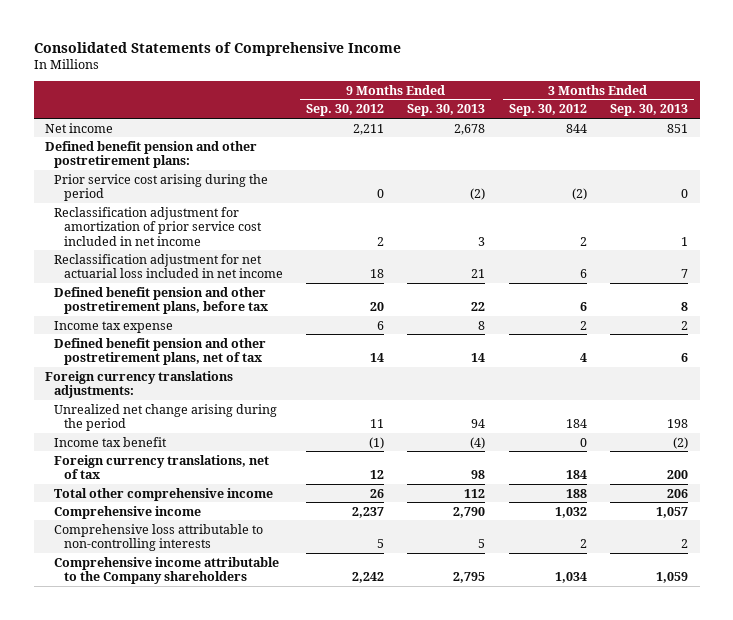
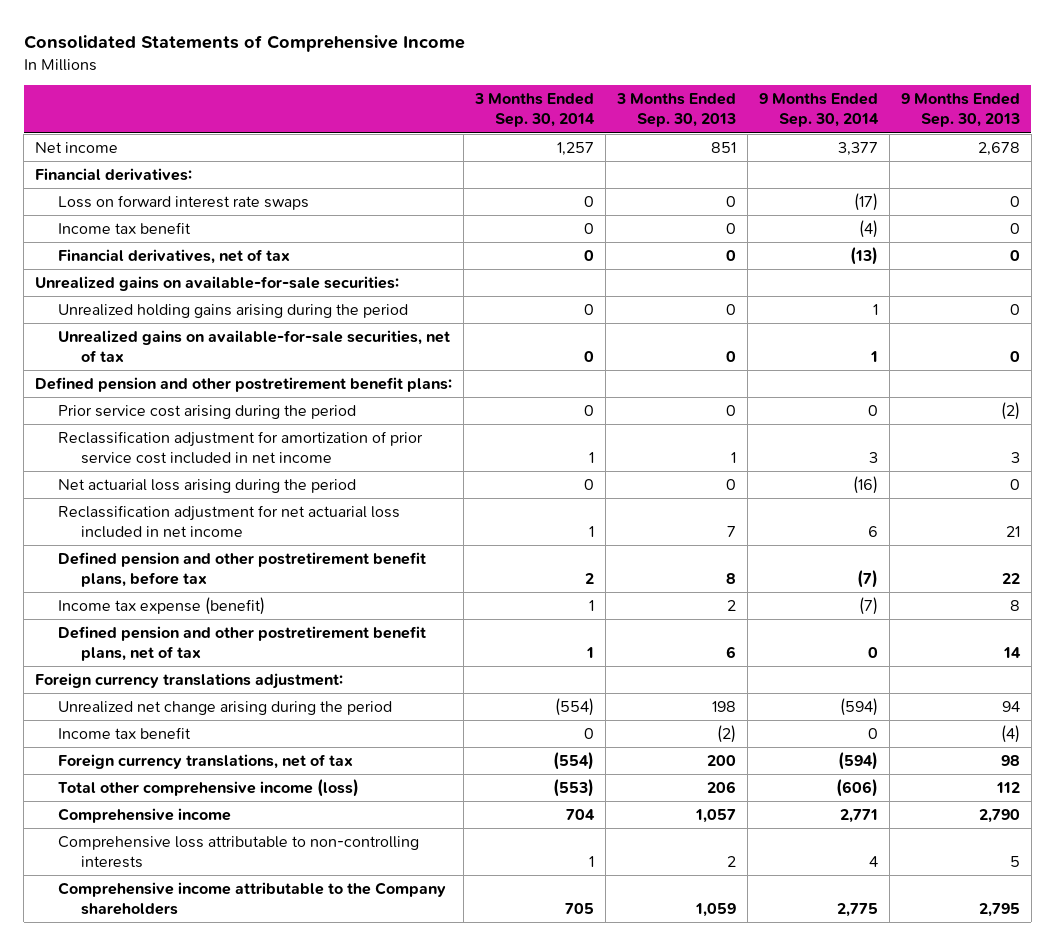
[306,104,385,117] Sep. 30, 2012 -> none
[508,104,587,117] Sep. 30, 2012 -> none
none -> [474,93,596,128] 3 Months Ended Sep. 30, 2014
none -> [758,93,879,128] 9 Months Ended Sep. 30, 2014
none -> [35,167,193,181] Financial derivatives:
none -> [57,194,309,210] Loss on forward interest rate swaps
none -> [57,221,191,234] Income tax benefit
none -> [57,248,290,264] Financial derivatives, net of tax
none -> [35,275,400,291] Unrealized gains on available-for-sale securities:
none -> [57,303,408,318] Unrealized holding gains arising during the period
none -> [57,329,450,362] Unrealized gains on available-for-sale securities, net of tax
[45,140,258,169] Defined benefit pension and other postretirement plans: -> [35,376,453,392] Defined pension and other postretirement benefit plans:
none -> [57,478,356,493] Net actuarial loss arising during the period
[54,286,268,315] Defined benefit pension and other postretirement plans, before tax -> [57,551,426,587] Defined pension and other postretirement benefit plans, before tax
[54,320,174,333] Income tax expense -> [57,596,265,615] Income tax expense (benefit)
[54,337,267,366] Defined benefit pension and other postretirement plans, net of tax -> [57,625,426,661] Defined pension and other postretirement benefit plans, net of tax
[45,370,234,399] Foreign currency translations adjustments: -> [35,672,344,689] Foreign currency translations adjustment:
[54,487,274,501] Total other comprehensive income -> [57,778,359,797] Total other comprehensive income (loss)

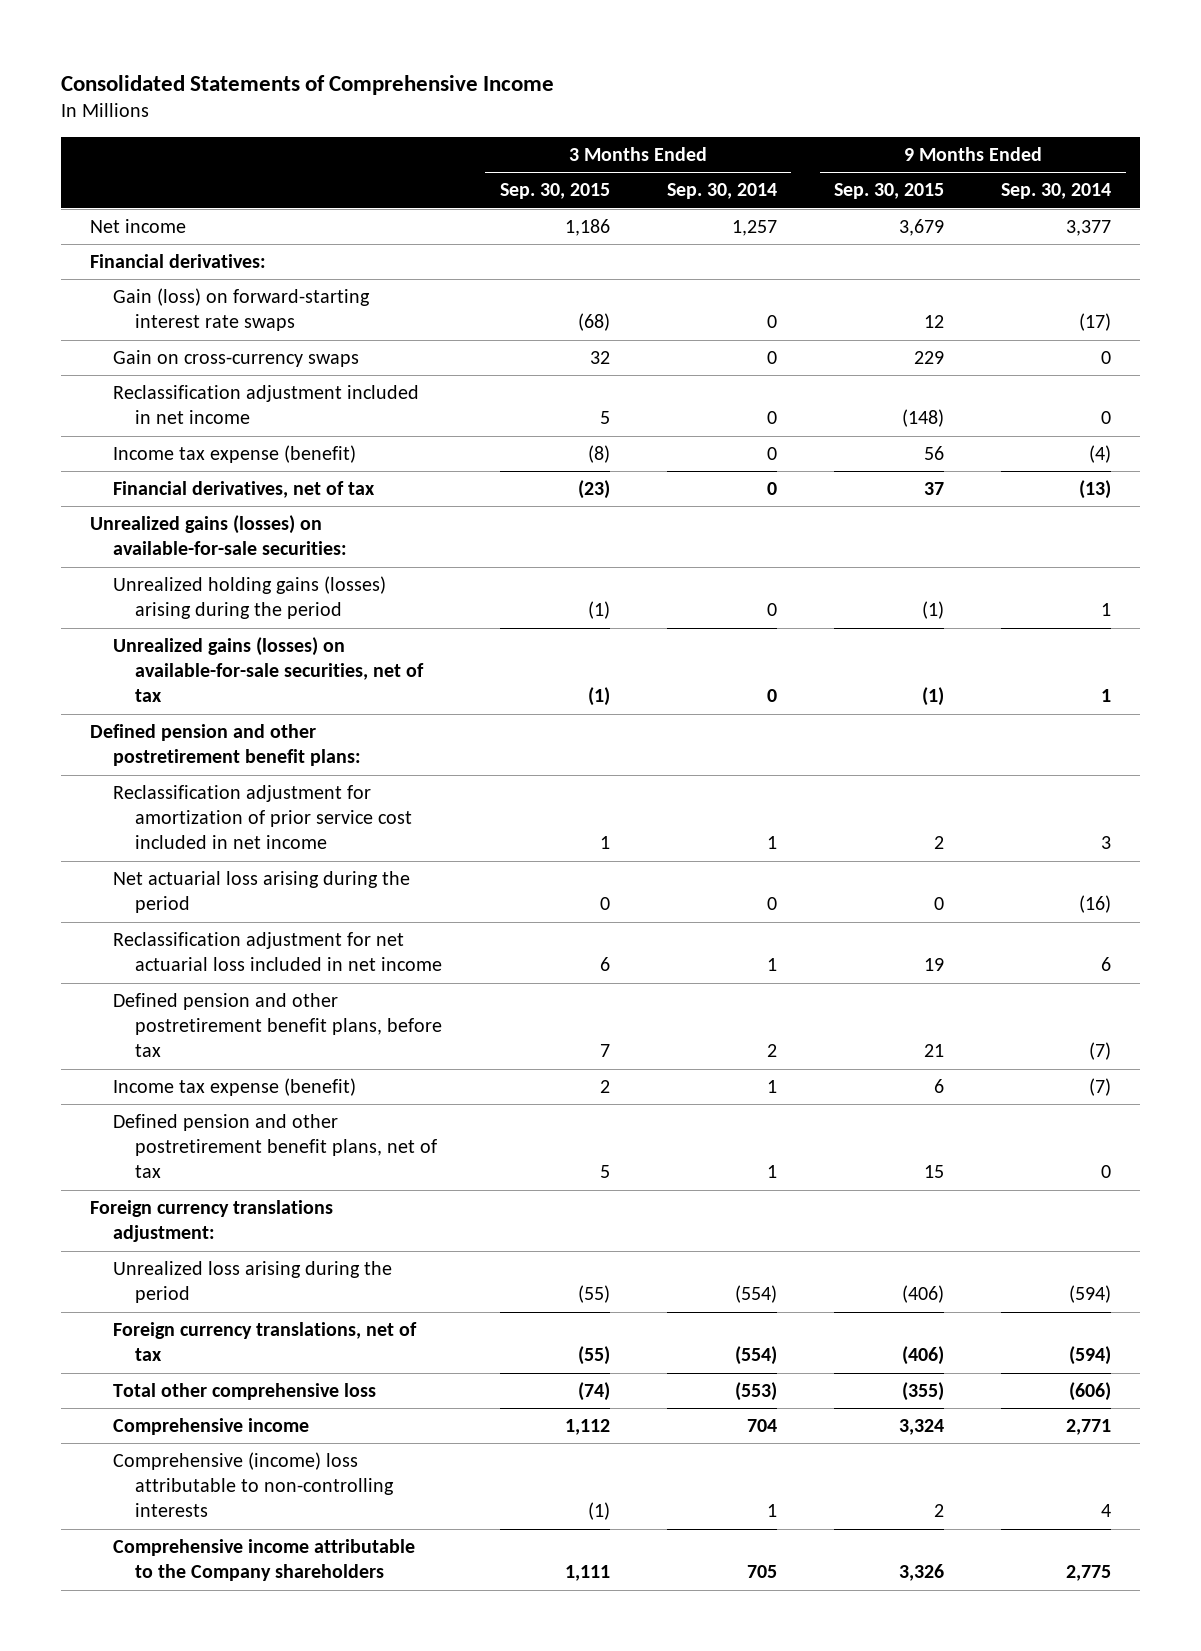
[615,93,736,128] 3 Months Ended Sep. 30, 2013 -> none
[900,93,1020,128] 9 Months Ended Sep. 30, 2013 -> none
none -> [499,183,610,200] Sep. 30, 2015
none -> [834,183,945,200] Sep. 30, 2015
[57,194,309,210] Loss on forward interest rate swaps -> [112,288,370,332] Gain (loss) on forward-starting interest rate swaps
none -> [112,350,359,368] Gain on cross-currency swaps
none -> [112,385,419,425] Reclassification adjustment included in net income
[57,221,191,234] Income tax benefit -> [112,445,356,464] Income tax expense (benefit)
[35,275,400,291] Unrealized gains on available-for-sale securities: -> [89,515,347,556] Unrealized gains (losses) on available-for-sale securities:
[57,303,408,318] Unrealized holding gains arising during the period -> [112,576,386,620] Unrealized holding gains (losses) arising during the period
[57,329,450,362] Unrealized gains on available-for-sale securities, net of tax -> [112,637,425,703] Unrealized gains (losses) on available-for-sale securities, net of tax
[57,404,356,419] Prior service cost arising during the period -> none
[57,726,191,739] Income tax benefit -> none
[57,700,392,715] Unrealized net change arising during the period -> [112,1261,392,1304] Unrealized loss arising during the period
[57,778,359,797] Total other comprehensive income (loss) -> [112,1383,376,1401] Total other comprehensive loss
[57,835,419,868] Comprehensive loss attributable to non-controlling interests -> [112,1452,395,1518] Comprehensive (income) loss attributable to non-controlling interests

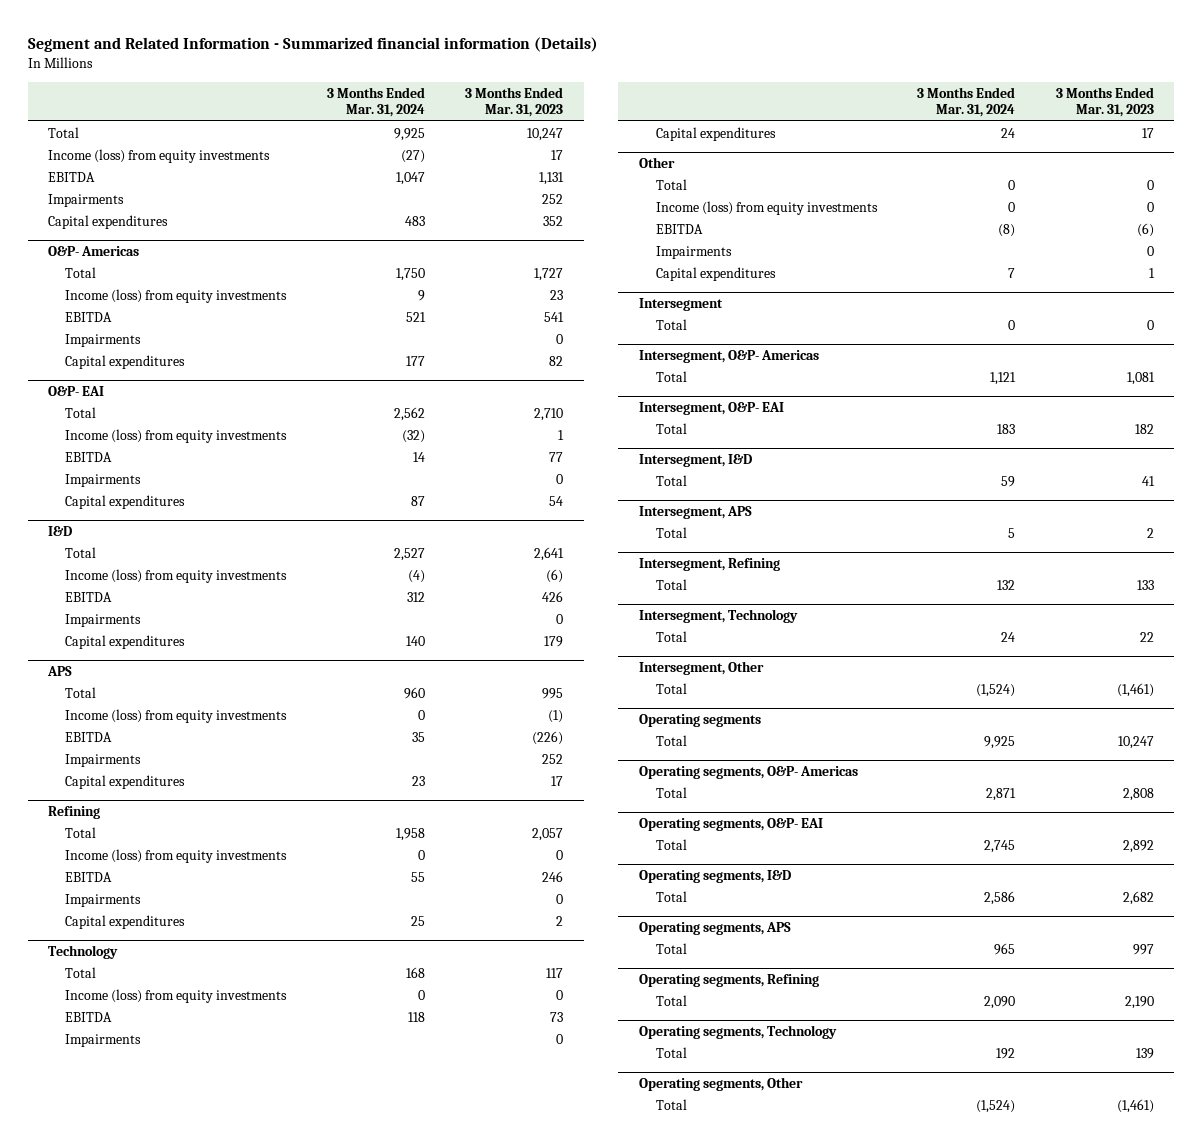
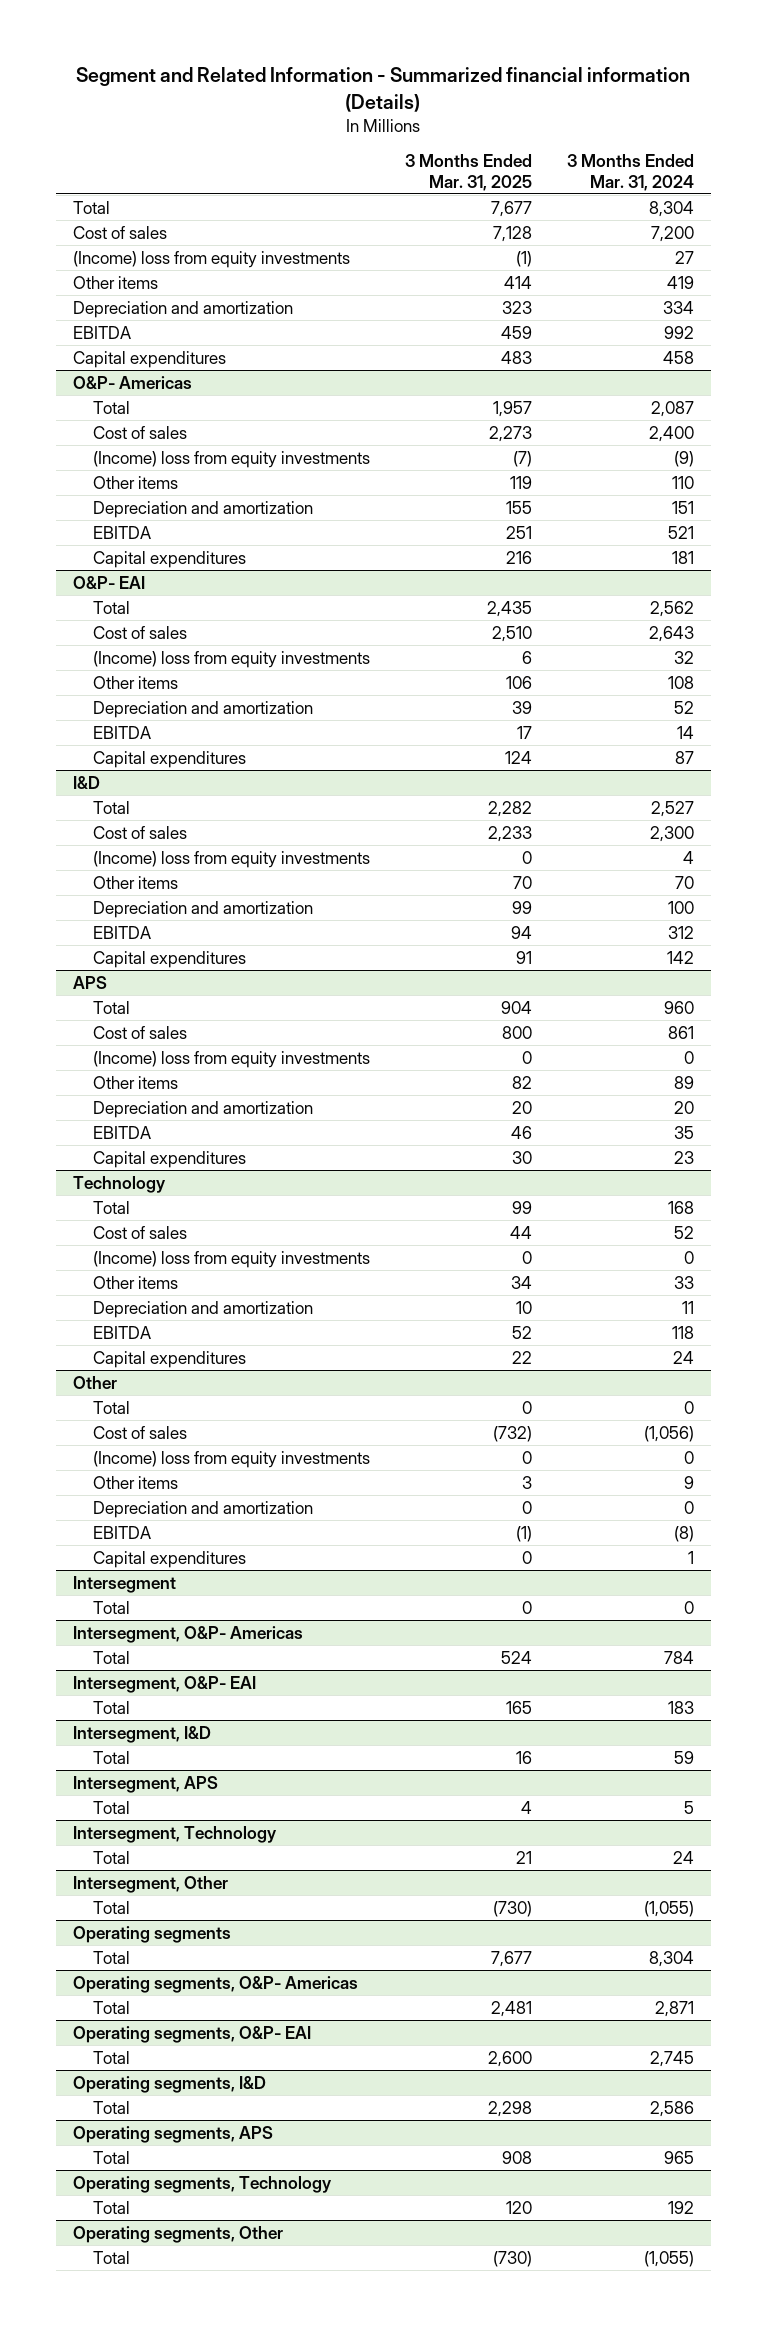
[465,86,564,118] 3 Months Ended Mar. 31, 2023 -> none
none -> [404,154,532,191] 3 Months Ended Mar. 31, 2025
[48,193,125,207] Impairments -> none
[393,127,425,141] 9,925 -> [648,200,694,217] 8,304
none -> [72,225,167,239] Cost of sales
[48,148,271,163] Income (loss) from equity investments -> [72,250,350,268] (Income) loss from equity investments
[400,149,425,163] (27) -> [674,250,694,264] 27
none -> [72,275,158,289] Other items
none -> [72,300,293,318] Depreciation and amortization
[395,171,425,185] 1,047 -> [663,325,694,339] 992
[404,215,425,226] 483 -> [662,350,694,364] 458
[395,267,425,281] 1,750 -> [650,400,694,417] 2,087
none -> [93,425,188,439] Cost of sales
[64,288,287,303] Income (loss) from equity investments -> [93,450,371,468] (Income) loss from equity investments
[417,289,425,301] 9 -> [673,450,694,467] (9)
none -> [93,475,179,489] Other items
none -> [93,500,314,518] Depreciation and amortization
[64,333,141,347] Impairments -> none
[405,355,425,366] 177 -> [671,550,694,564] 181
none -> [93,625,188,639] Cost of sales
[64,428,287,443] Income (loss) from equity investments -> [93,650,371,668] (Income) loss from equity investments
[401,429,425,443] (32) -> [673,650,694,664] 32
none -> [93,675,179,689] Other items
none -> [93,700,314,718] Depreciation and amortization
[64,473,141,487] Impairments -> none
none -> [93,825,188,839] Cost of sales
[64,568,287,583] Income (loss) from equity investments -> [93,850,371,868] (Income) loss from equity investments
[407,569,425,583] (4) -> [682,850,694,864] 4
none -> [93,875,179,889] Other items
none -> [93,900,314,918] Depreciation and amortization
[64,613,141,627] Impairments -> none
[405,635,425,646] 140 -> [666,950,694,964] 142
none -> [93,1025,188,1039] Cost of sales
[64,708,287,723] Income (loss) from equity investments -> [93,1050,371,1068] (Income) loss from equity investments
none -> [93,1075,179,1089] Other items
none -> [93,1100,314,1118] Depreciation and amortization
[64,753,141,767] Impairments -> none
[48,806,101,820] Refining -> none
[64,826,96,838] Total -> none
[64,848,287,863] Income (loss) from equity investments -> none
[64,871,112,882] EBITDA -> none
[64,893,141,907] Impairments -> none
[64,914,185,929] Capital expenditures -> none
none -> [93,1225,188,1239] Cost of sales
[64,988,287,1003] Income (loss) from equity investments -> [93,1250,371,1268] (Income) loss from equity investments
none -> [93,1275,179,1289] Other items
none -> [93,1300,314,1318] Depreciation and amortization
[64,1033,141,1047] Impairments -> none
none -> [93,1425,188,1439] Cost of sales
[655,200,878,215] Income (loss) from equity investments -> [93,1450,371,1468] (Income) loss from equity investments
none -> [93,1475,179,1489] Other items
none -> [93,1500,314,1518] Depreciation and amortization
[655,245,732,259] Impairments -> none
[1008,267,1016,278] 7 -> [687,1550,694,1564] 1
[990,371,1017,385] 1,121 -> [663,1650,694,1664] 784
[638,558,780,572] Intersegment, Refining -> none
[655,578,687,590] Total -> none
[976,683,1016,697] (1,524) -> [643,1900,694,1917] (1,055)
[984,735,1016,749] 9,925 -> [648,1950,694,1967] 8,304
[638,974,819,988] Operating segments, Refining -> none
[655,994,687,1006] Total -> none
[976,1099,1016,1113] (1,524) -> [643,2250,694,2267] (1,055)

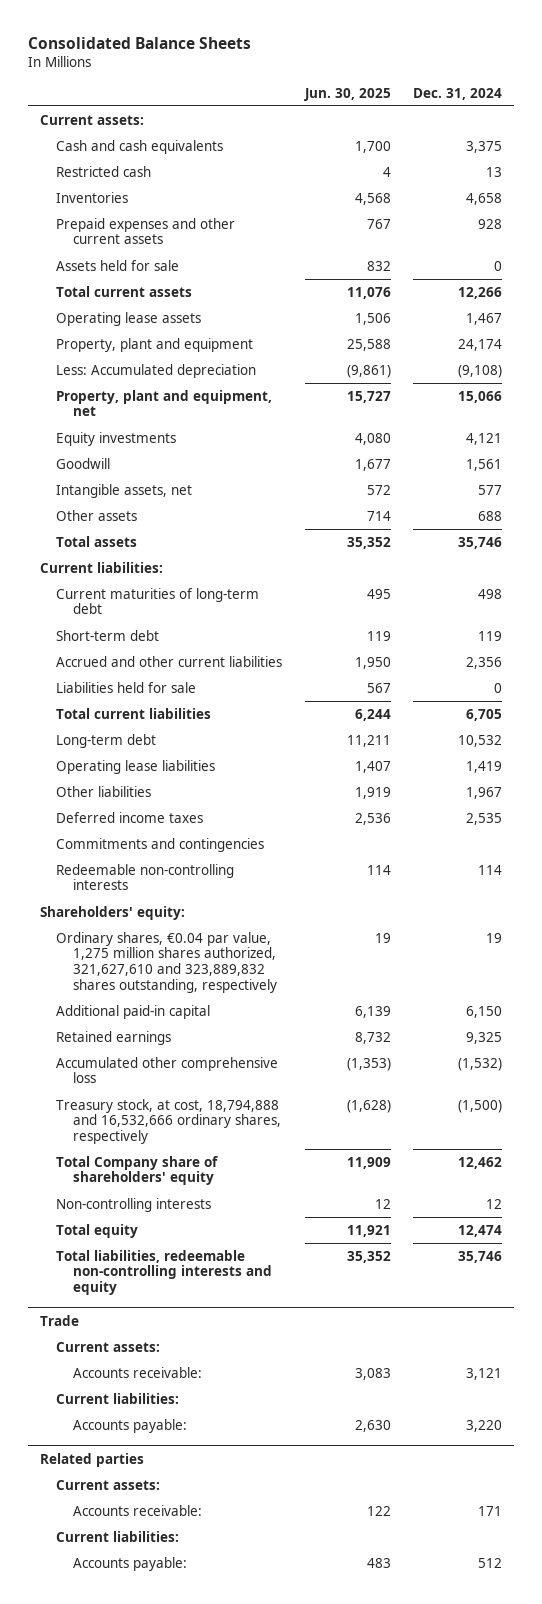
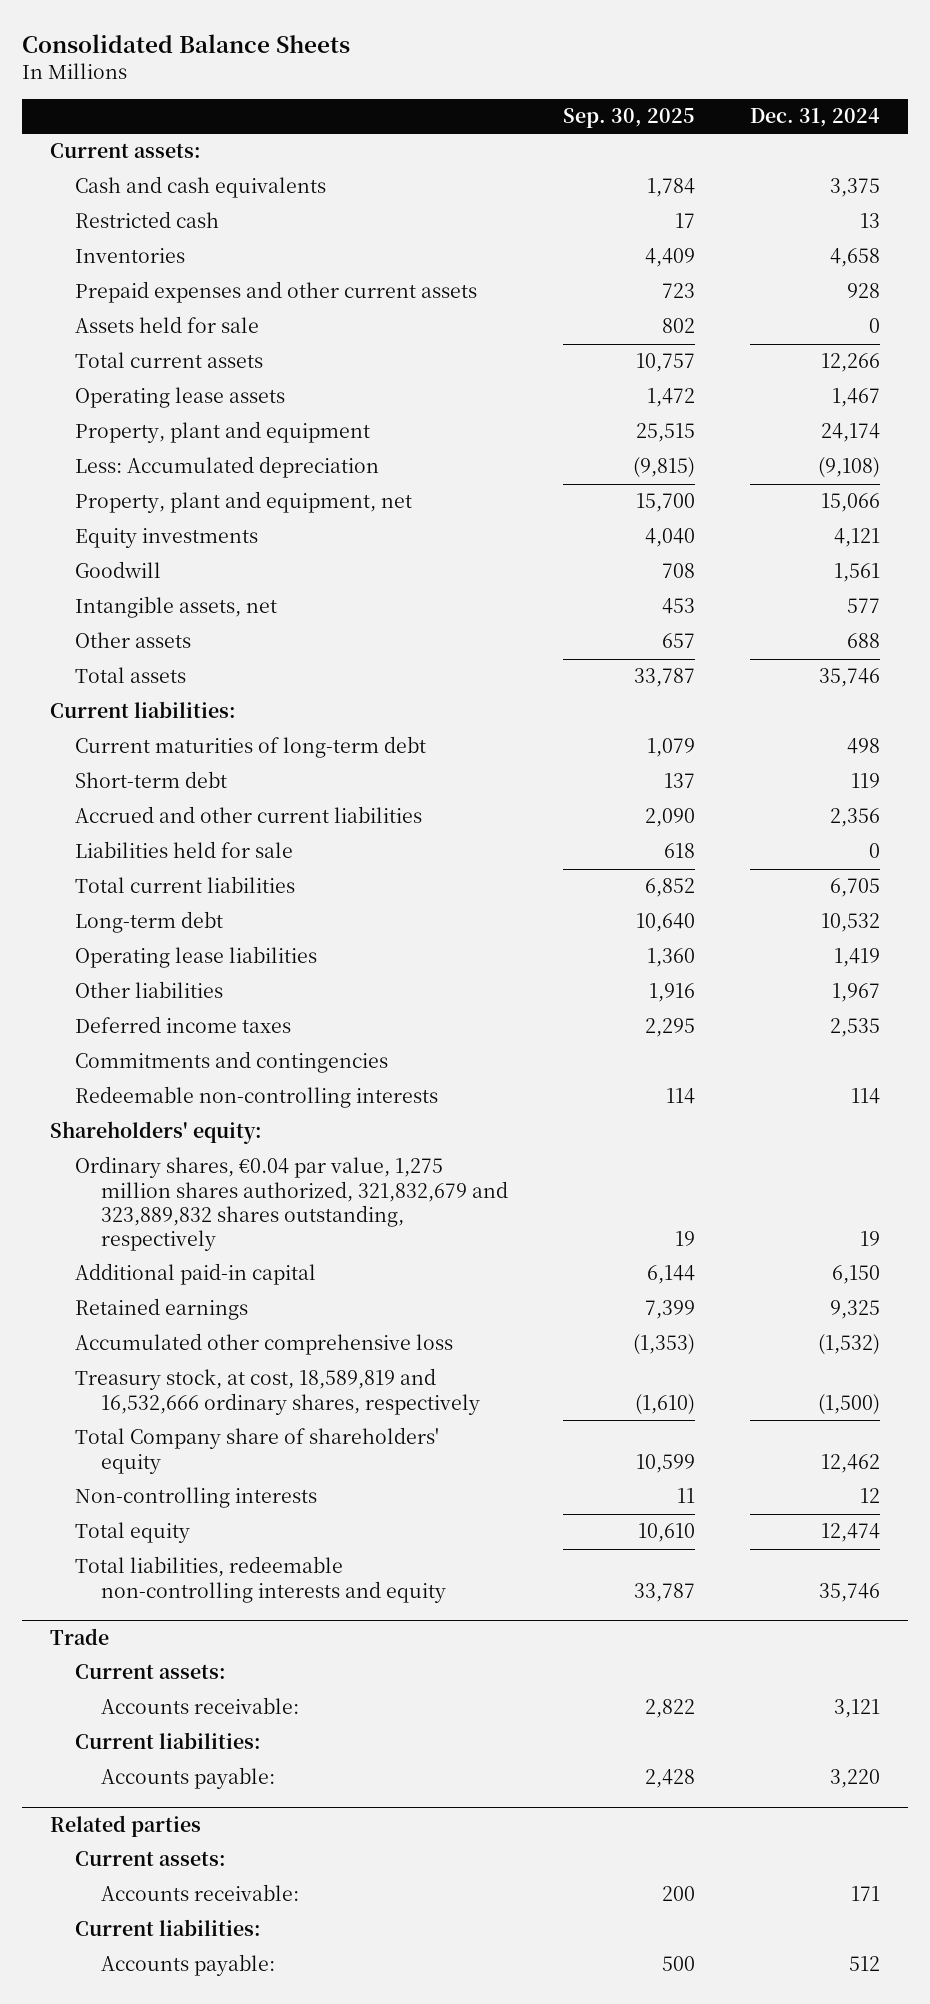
[303,87,391,101] Jun. 30, 2025 -> none
none -> [562,108,695,129] Sep. 30, 2025
[56,931,278,994] Ordinary shares, €0.04 par value, 1,275 million shares authorized, 321,627,610 and 323,889,832 shares outstanding, respectively -> [75,1156,508,1252] Ordinary shares, €0.04 par value, 1,275 million shares authorized, 321,832,679 and 323,889,832 shares outstanding, respectively
[56,1098,282,1145] Treasury stock, at cost, 18,794,888 and 16,532,666 ordinary shares, respectively -> [75,1368,480,1415] Treasury stock, at cost, 18,589,819 and 16,532,666 ordinary shares, respectively

